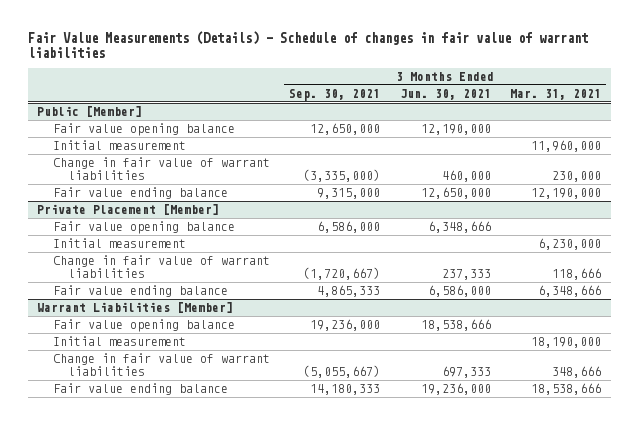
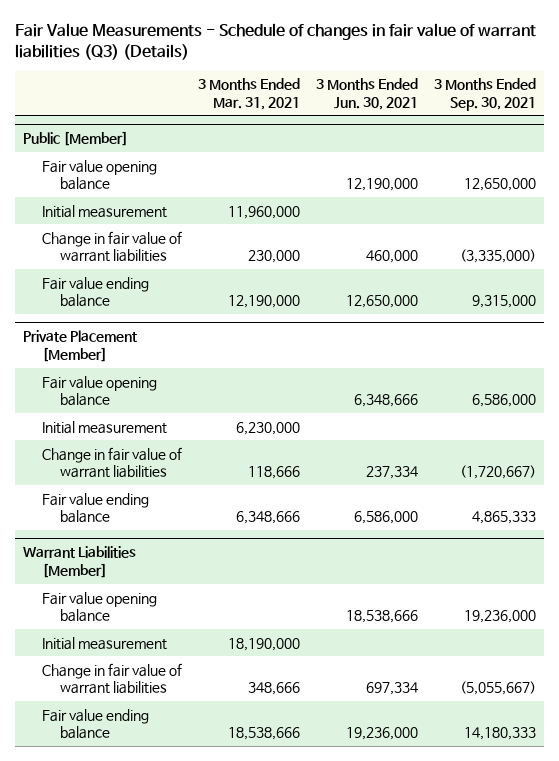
[27,30,588,58] Fair Value Measurements (Details) - Schedule of changes in fair value of warrant liabilities -> [14,22,536,60] Fair Value Measurements - Schedule of changes in fair value of warrant liabilities (Q3) (Details)
[441,268,491,280] 237,333 -> [365,466,418,480] 237,334
[441,365,491,378] 697,333 -> [365,682,418,696] 697,334

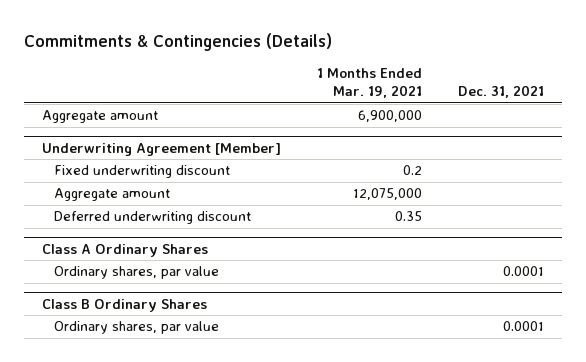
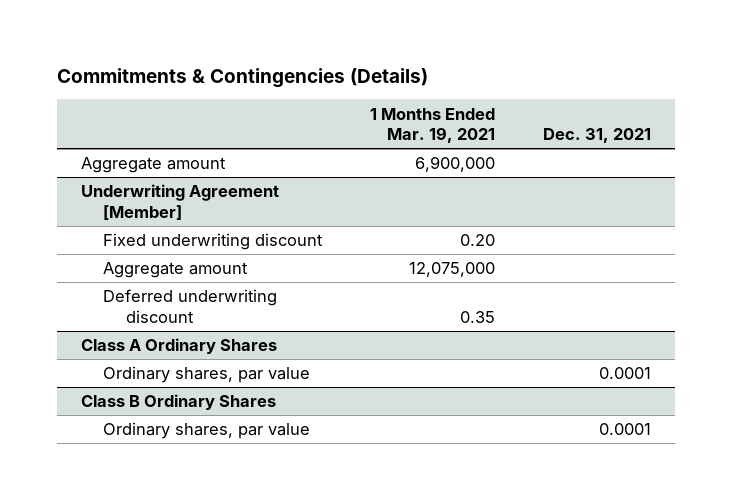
[402,165,422,176] 0.2 -> [460,234,496,247] 0.20

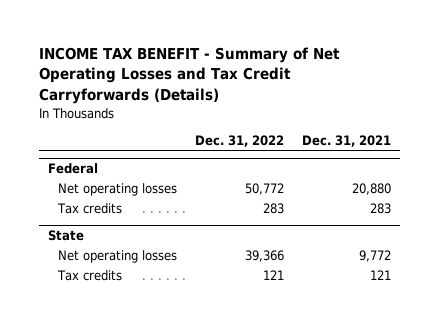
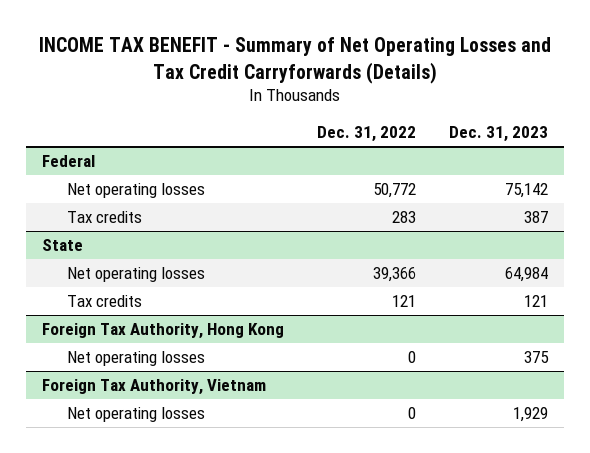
[301,135,391,148] Dec. 31, 2021 -> none
none -> [448,126,548,143] Dec. 31, 2023
none -> [42,322,285,339] Foreign Tax Authority, Hong Kong
none -> [67,350,206,366] Net operating losses
none -> [42,378,267,395] Foreign Tax Authority, Vietnam
none -> [67,406,206,422] Net operating losses

